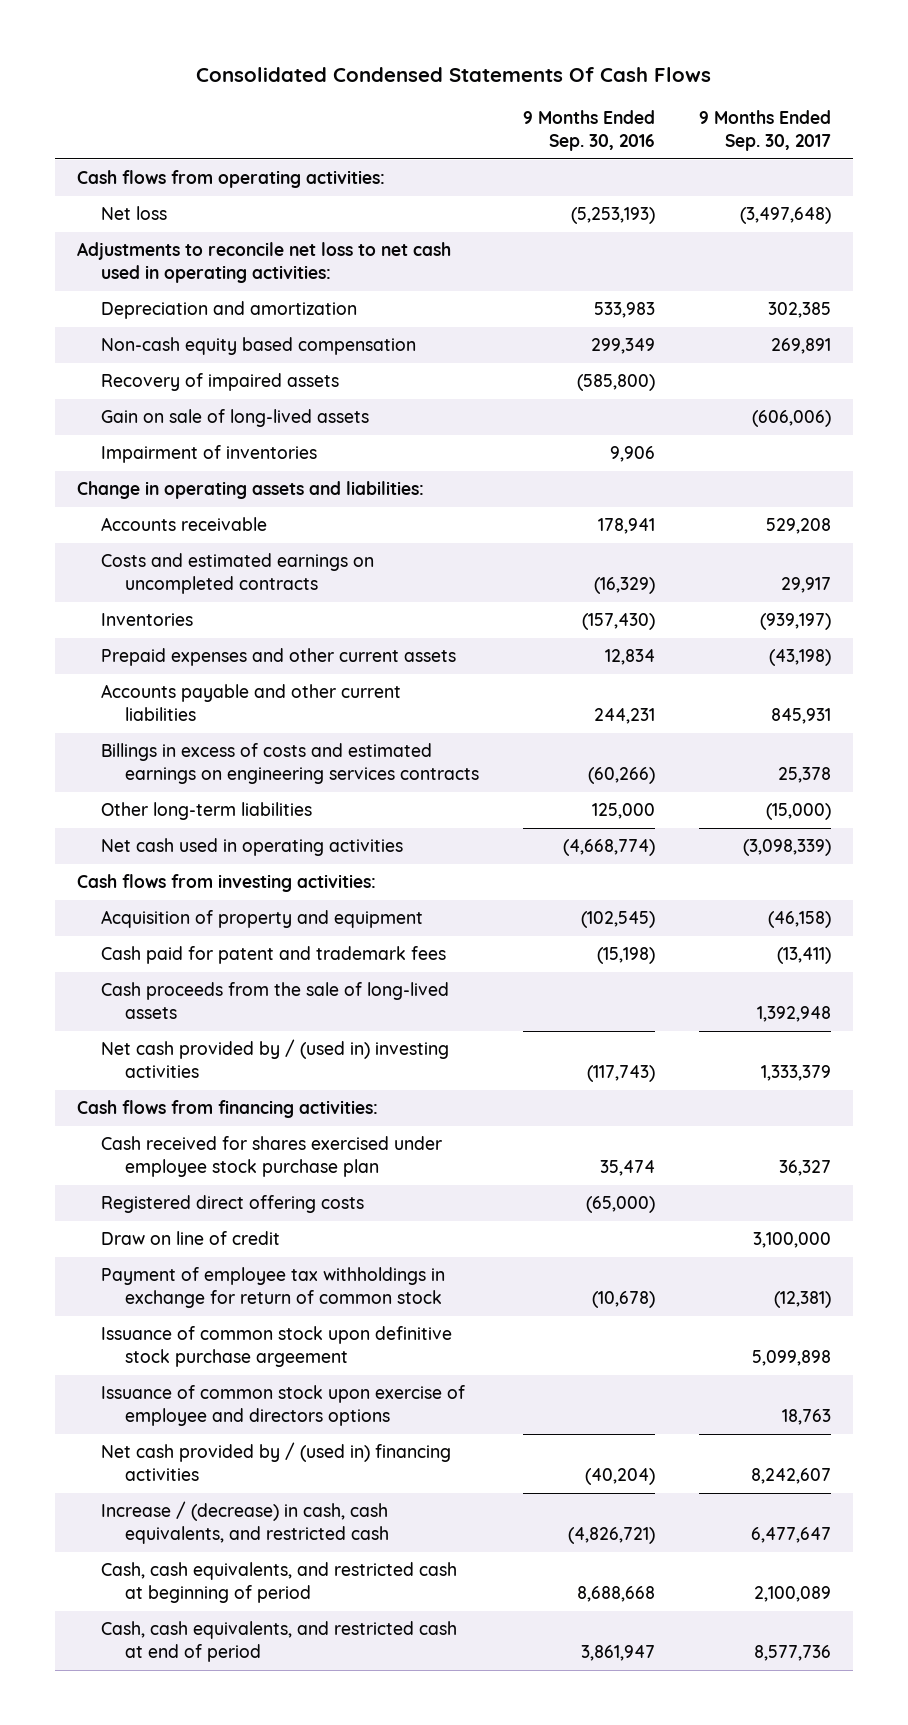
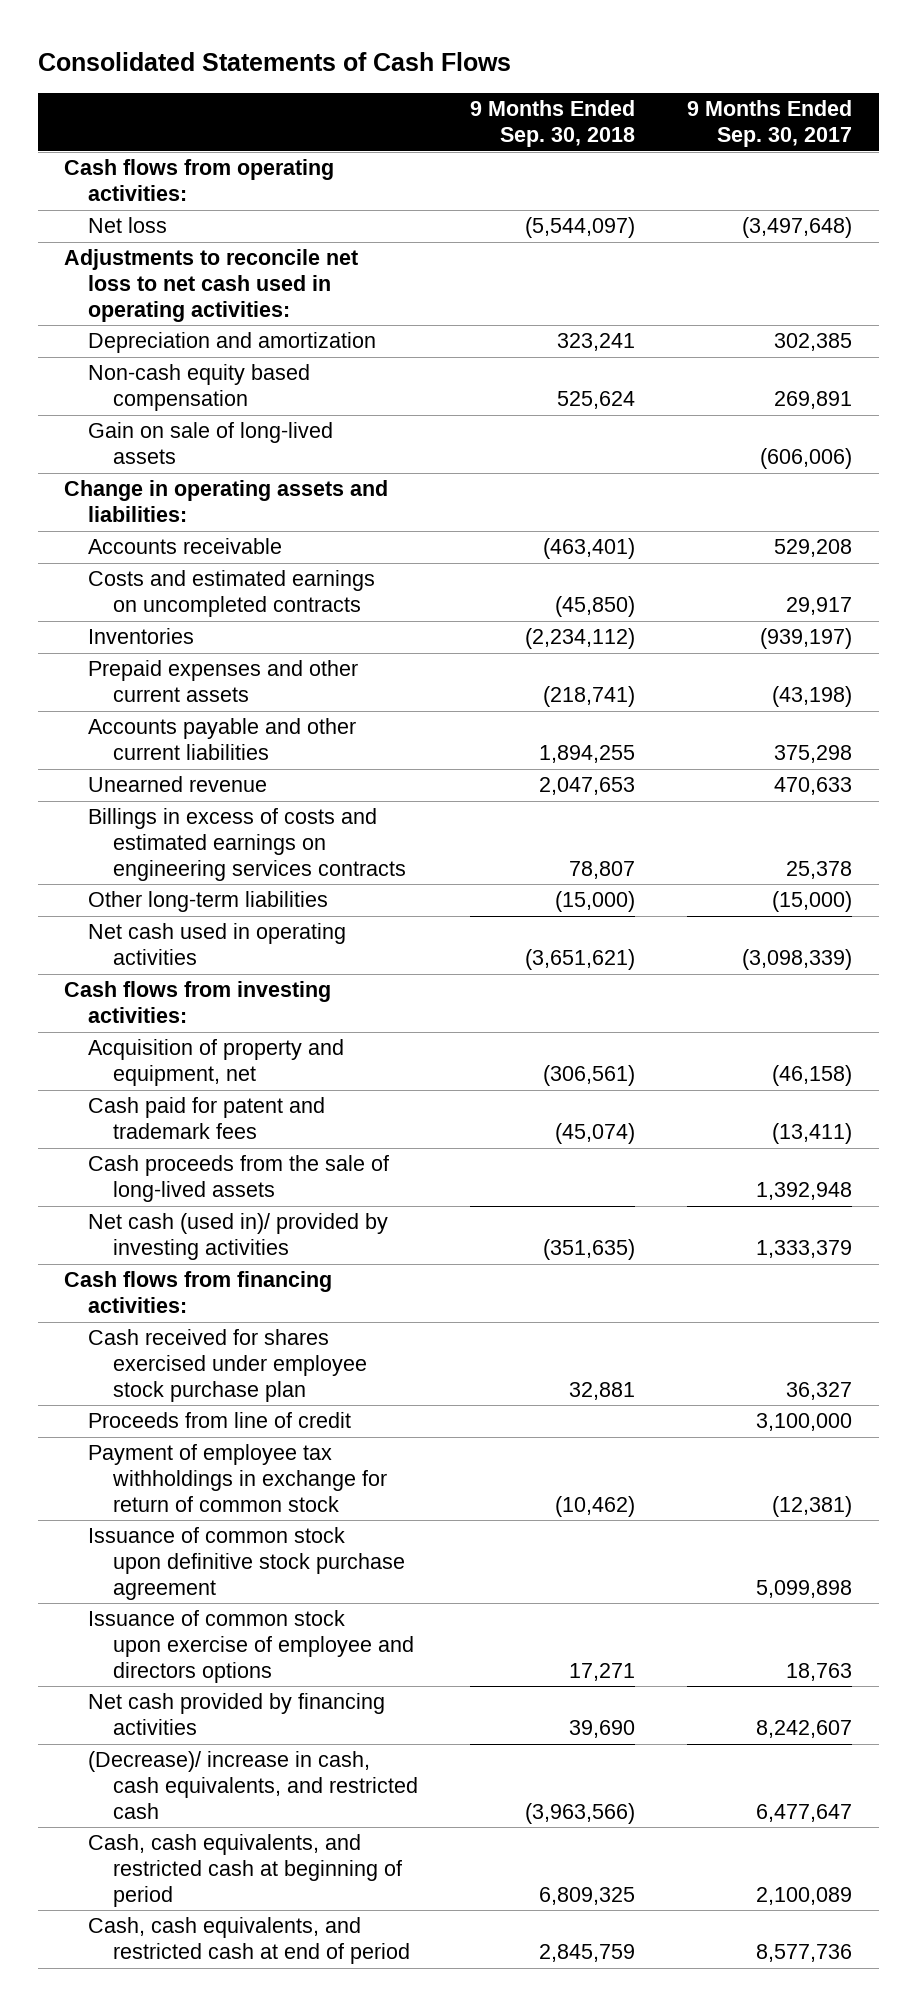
[195,67,711,83] Consolidated Condensed Statements Of Cash Flows -> [37,52,511,72] Consolidated Statements of Cash Flows
[522,110,655,152] 9 Months Ended Sep. 30, 2016 -> none
none -> [470,100,636,148] 9 Months Ended Sep. 30, 2018
[100,373,339,392] Recovery of impaired assets -> none
[100,445,317,464] Impairment of inventories -> none
[770,708,831,725] 845,931 -> [774,745,853,764] 375,298
none -> [88,776,268,793] Unearned revenue
[100,910,423,929] Acquisition of property and equipment -> [88,1039,345,1087] Acquisition of property and equipment, net
[100,1039,449,1079] Net cash provided by / (used in) investing activities -> [88,1213,389,1261] Net cash (used in)/ provided by investing activities
[100,1195,364,1214] Registered direct offering costs -> none
[100,1231,280,1246] Draw on line of credit -> [88,1412,352,1429] Proceeds from line of credit
[100,1326,452,1368] Issuance of common stock upon definitive stock purchase argeement -> [88,1527,405,1600] Issuance of common stock upon definitive stock purchase agreement
[100,1442,451,1482] Net cash provided by / (used in) financing activities -> [88,1693,386,1736] Net cash provided by financing activities
[100,1501,389,1545] Increase / (decrease) in cash, cash equivalents, and restricted cash -> [88,1751,418,1819] (Decrease)/ increase in cash, cash equivalents, and restricted cash

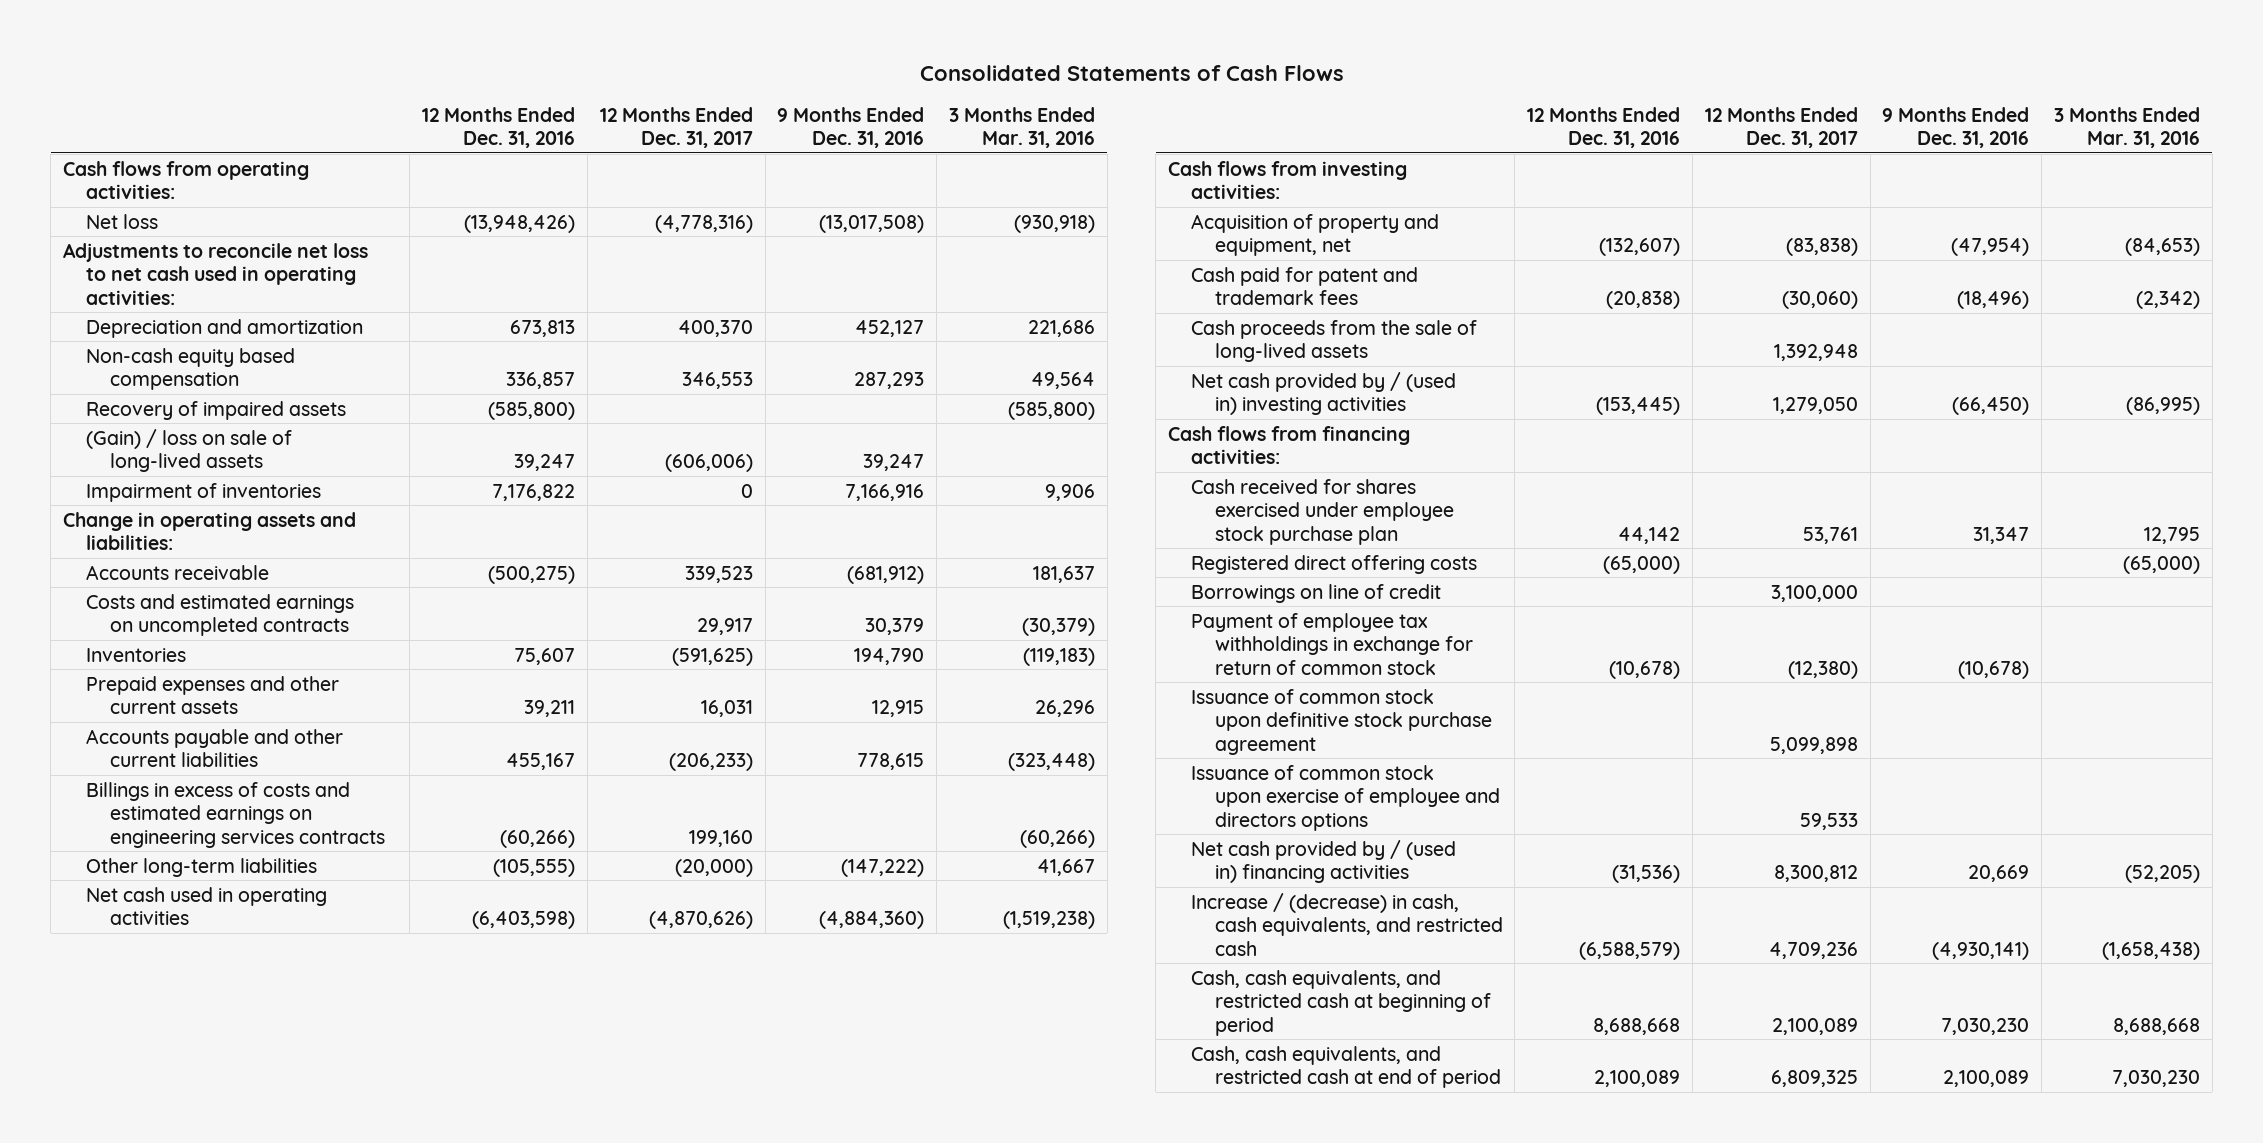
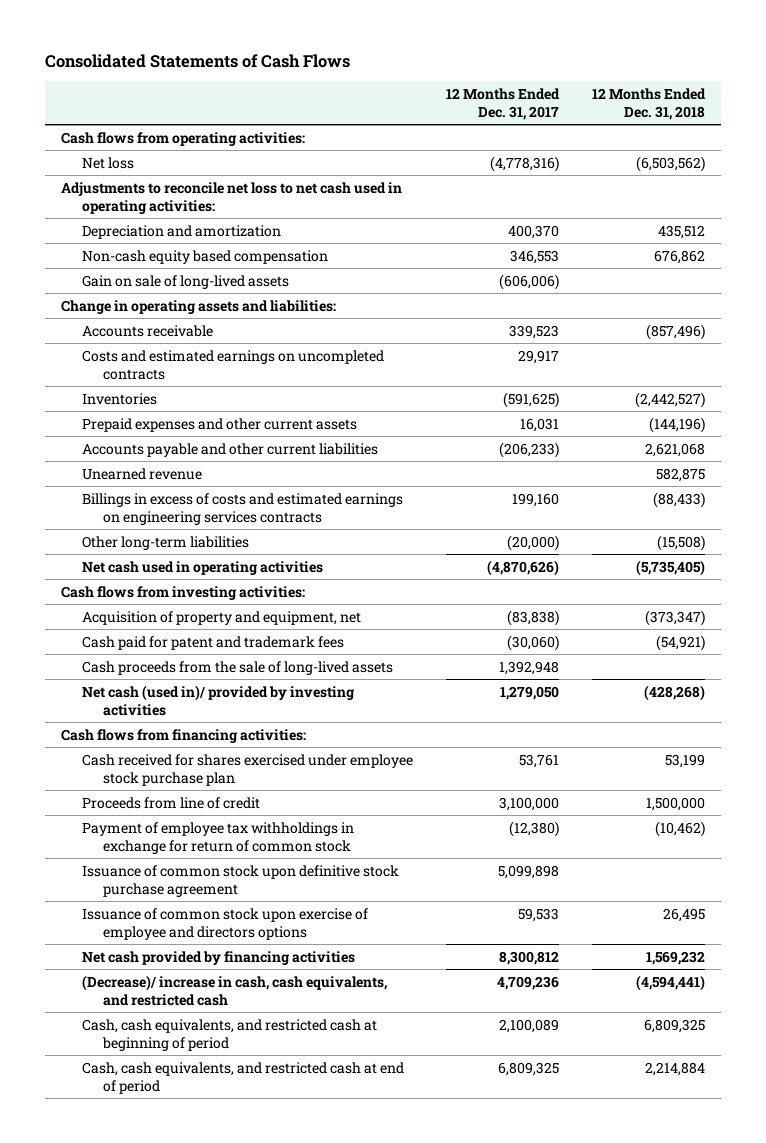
[422,106,576,149] 12 Months Ended Dec. 31, 2016 -> none
[777,106,925,149] 9 Months Ended Dec. 31, 2016 -> none
[949,106,1096,149] 3 Months Ended Mar. 31, 2016 -> none
none -> [591,87,706,120] 12 Months Ended Dec. 31, 2018
[86,400,347,420] Recovery of impaired assets -> none
[86,482,322,502] Impairment of inventories -> none
[86,428,293,473] (Gain) / loss on sale of long-lived assets -> [82,274,290,289] Gain on sale of long-lived assets
none -> [82,467,203,480] Unearned revenue
[1191,371,1457,416] Net cash provided by / (used in) investing activities -> [82,684,356,716] Net cash (used in)/ provided by investing activities
[1191,554,1478,574] Registered direct offering costs -> none
[1191,583,1442,603] Borrowings on line of credit -> [82,796,261,809] Proceeds from line of credit
[1191,839,1457,884] Net cash provided by / (used in) financing activities -> [82,950,356,965] Net cash provided by financing activities
[1191,892,1503,956] Increase / (decrease) in cash, cash equivalents, and restricted cash -> [82,974,388,1006] (Decrease)/ increase in cash, cash equivalents, and restricted cash

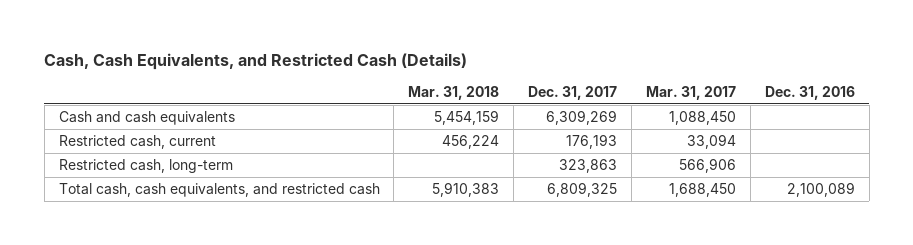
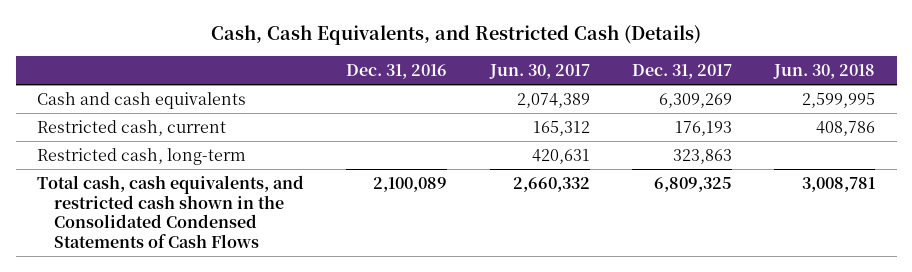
[408,86,500,101] Mar. 31, 2018 -> none
[646,86,737,101] Mar. 31, 2017 -> none
none -> [488,64,590,80] Jun. 30, 2017
none -> [773,64,876,80] Jun. 30, 2018
[58,182,380,197] Total cash, cash equivalents, and restricted cash -> [36,174,304,248] Total cash, cash equivalents, and restricted cash shown in the Consolidated Condensed Statements of Cash Flows

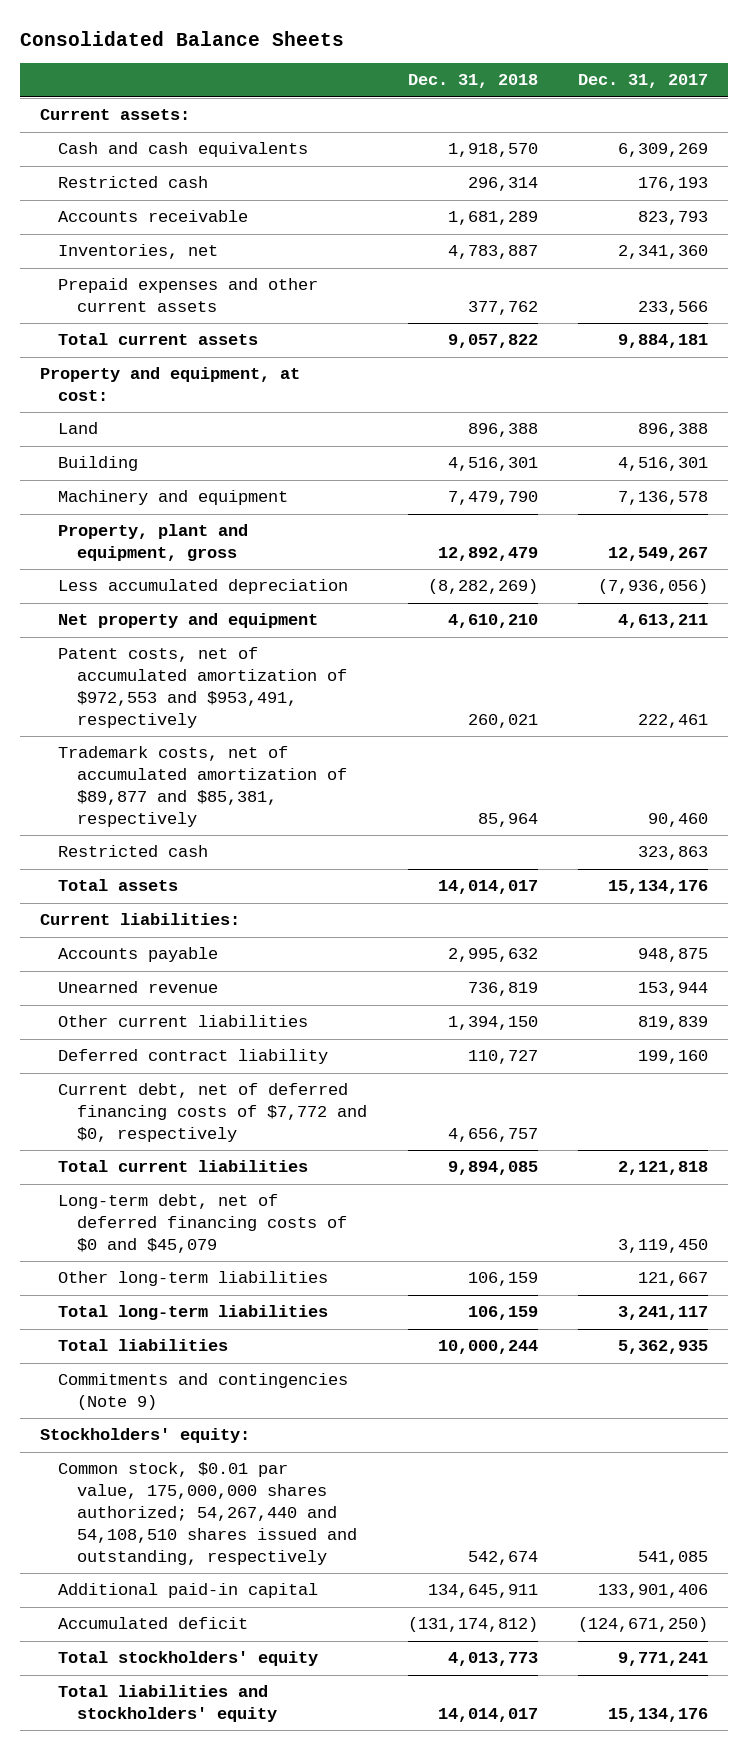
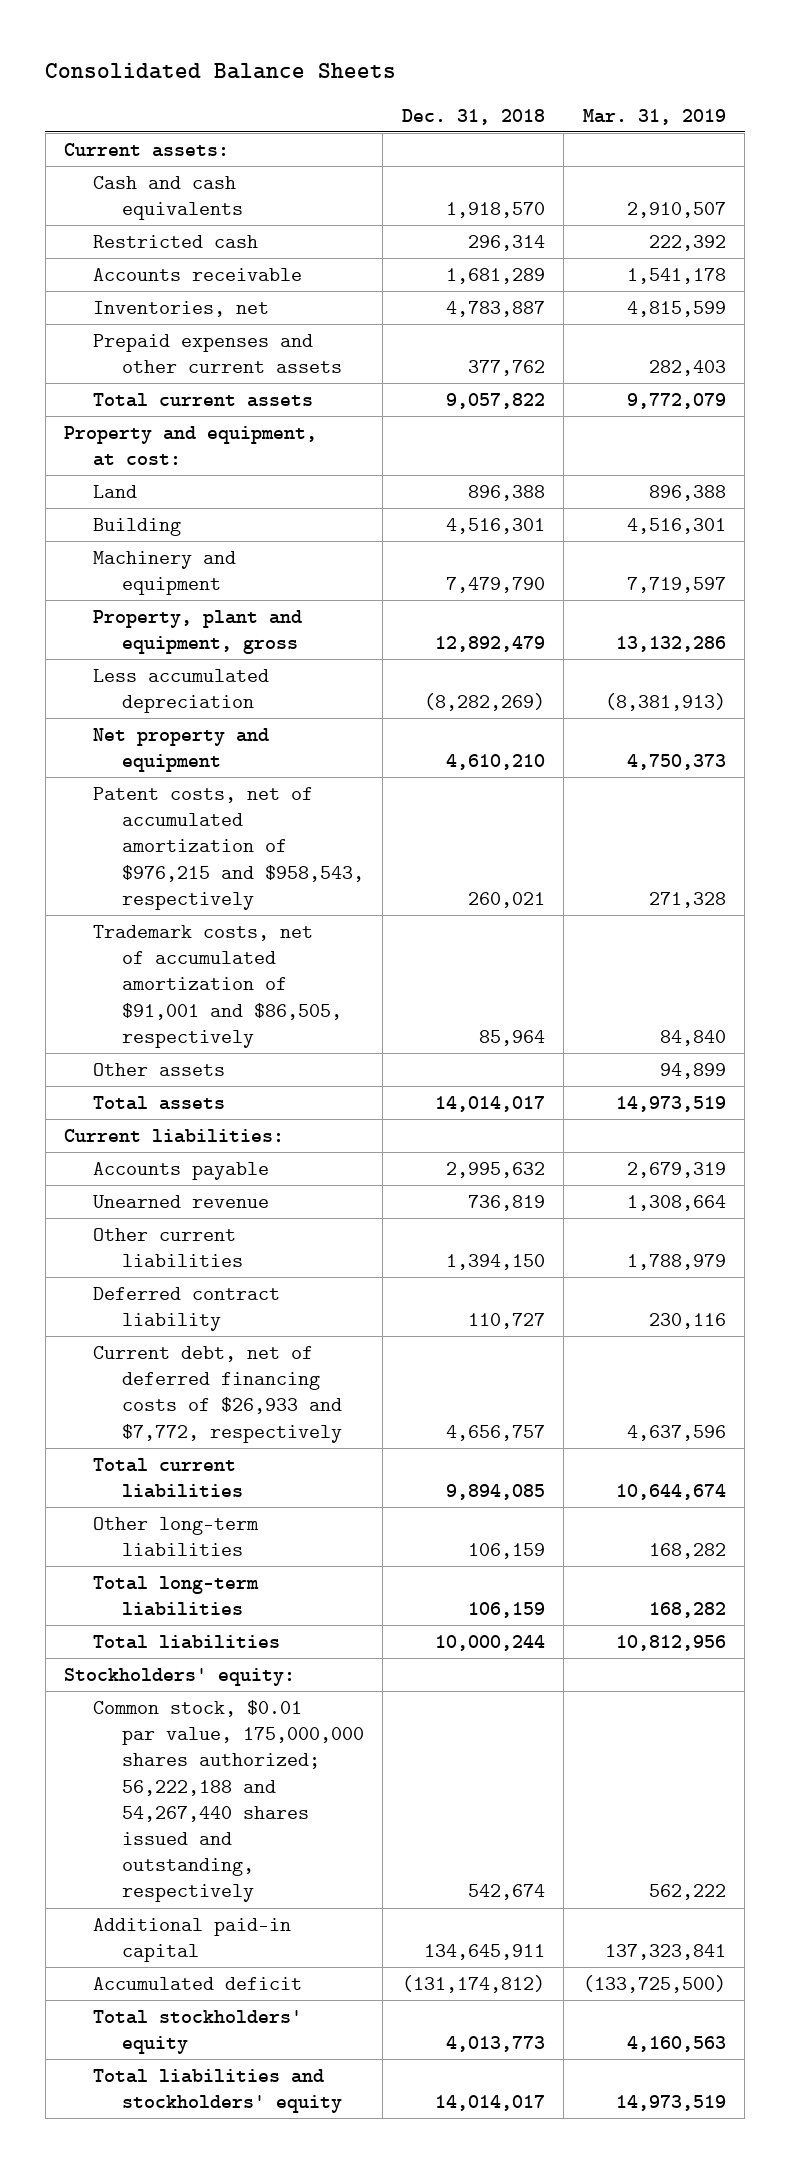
[577,74,708,89] Dec. 31, 2017 -> none
none -> [582,108,726,125] Mar. 31, 2019
[58,845,209,858] Restricted cash -> none
[58,647,348,728] Patent costs, net of accumulated amortization of $972,553 and $953,491, respectively -> [93,786,364,910] Patent costs, net of accumulated amortization of $976,215 and $958,543, respectively
[58,746,348,827] Trademark costs, net of accumulated amortization of $89,877 and $85,381, respectively -> [93,924,342,1048] Trademark costs, net of accumulated amortization of $91,001 and $86,505, respectively
none -> [93,1062,226,1076] Other assets
[58,1083,368,1142] Current debt, net of deferred financing costs of $7,772 and $0, respectively -> [93,1345,342,1443] Current debt, net of deferred financing costs of $26,933 and $7,772, respectively
[58,1194,348,1253] Long-term debt, net of deferred financing costs of $0 and $45,079 -> none
[58,1373,349,1411] Commitments and contingencies (Note 9) -> none
[58,1462,358,1565] Common stock, $0.01 par value, 175,000,000 shares authorized; 54,267,440 and 54,108,510 shares issued and outstanding, respectively -> [93,1699,364,1903] Common stock, $0.01 par value, 175,000,000 shares authorized; 56,222,188 and 54,267,440 shares issued and outstanding, respectively

